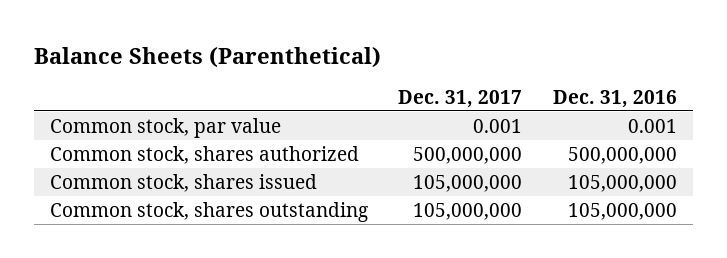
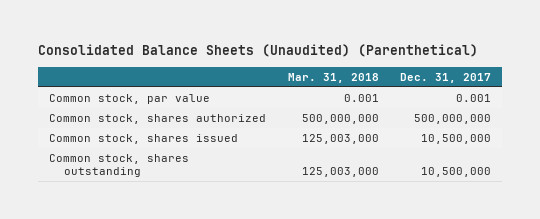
[34,46,382,68] Balance Sheets (Parenthetical) -> [38,44,479,58] Consolidated Balance Sheets (Unaudited) (Parenthetical)
[553,89,678,108] Dec. 31, 2016 -> none
none -> [287,72,379,83] Mar. 31, 2018
[413,174,523,192] 105,000,000 -> [421,134,492,145] 10,500,000
[413,202,523,220] 105,000,000 -> [421,167,492,178] 10,500,000

